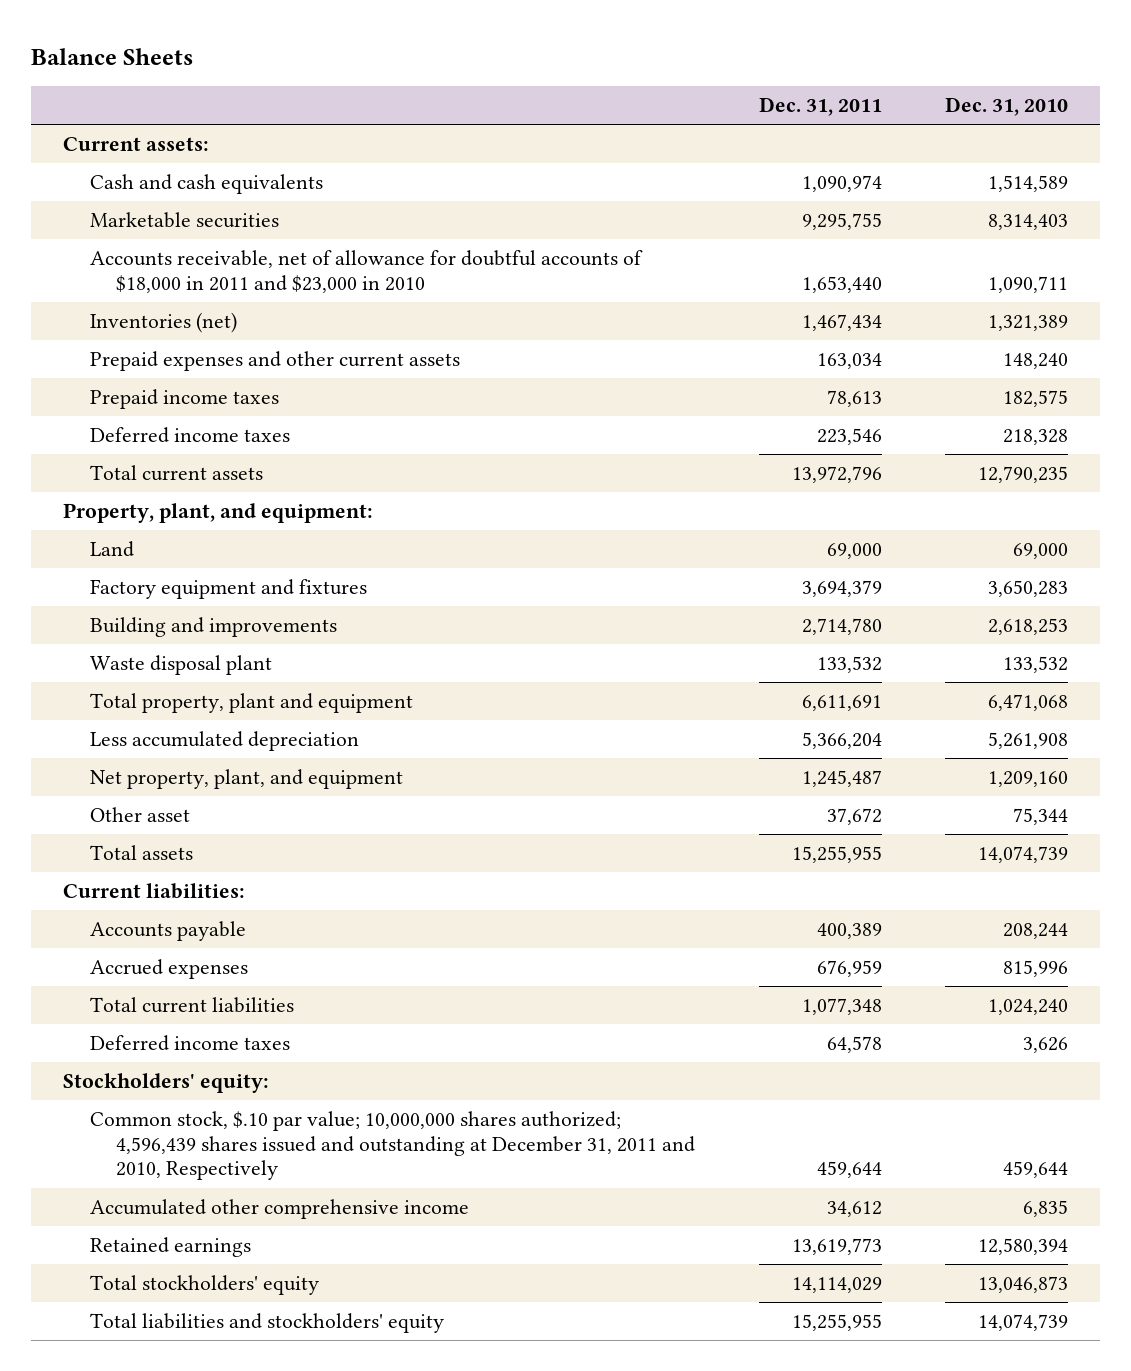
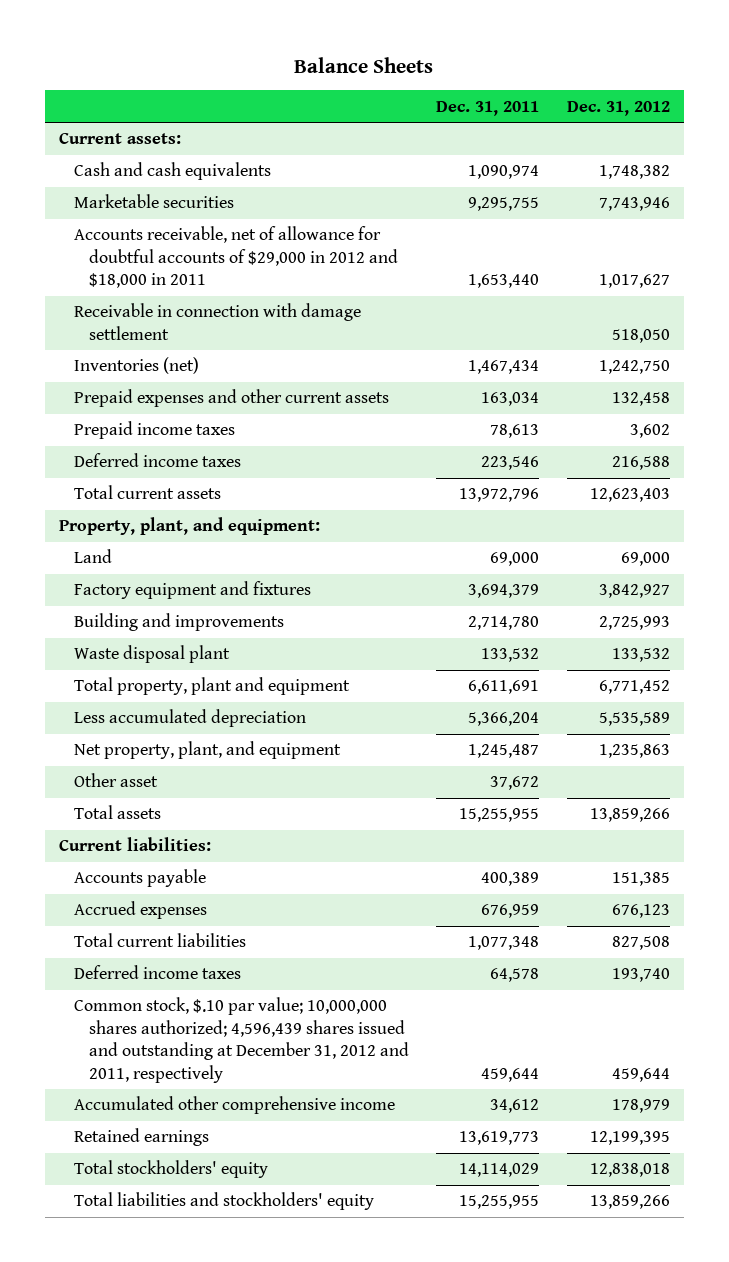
[945,96,1069,116] Dec. 31, 2010 -> none
none -> [566,100,670,116] Dec. 31, 2012
[89,250,643,293] Accounts receivable, net of allowance for doubtful accounts of $18,000 in 2011 and $23,000 in 2010 -> [73,226,399,289] Accounts receivable, net of allowance for doubtful accounts of $29,000 in 2012 and $18,000 in 2011
none -> [73,303,361,340] Receivable in connection with damage settlement
[63,1073,270,1094] Stockholders' equity: -> none
[89,1111,696,1181] Common stock, $.10 par value; 10,000,000 shares authorized; 4,596,439 shares issued and outstanding at December 31, 2011 and 2010, Respectively -> [73,997,410,1083] Common stock, $.10 par value; 10,000,000 shares authorized; 4,596,439 shares issued and outstanding at December 31, 2012 and 2011, respectively

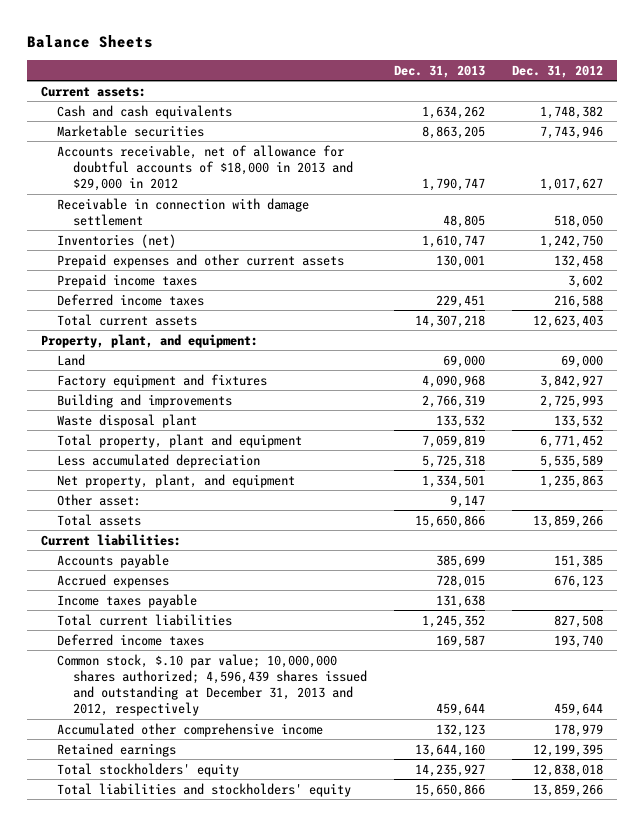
[436,100,540,116] Dec. 31, 2011 -> none
none -> [393,64,485,78] Dec. 31, 2013
[73,226,399,289] Accounts receivable, net of allowance for doubtful accounts of $29,000 in 2012 and $18,000 in 2011 -> [56,144,353,192] Accounts receivable, net of allowance for doubtful accounts of $18,000 in 2013 and $29,000 in 2012
[73,773,158,788] Other asset -> [56,493,141,506] Other asset:
none -> [56,593,197,608] Income taxes payable
[73,997,410,1083] Common stock, $.10 par value; 10,000,000 shares authorized; 4,596,439 shares issued and outstanding at December 31, 2012 and 2011, respectively -> [56,653,367,717] Common stock, $.10 par value; 10,000,000 shares authorized; 4,596,439 shares issued and outstanding at December 31, 2013 and 2012, respectively

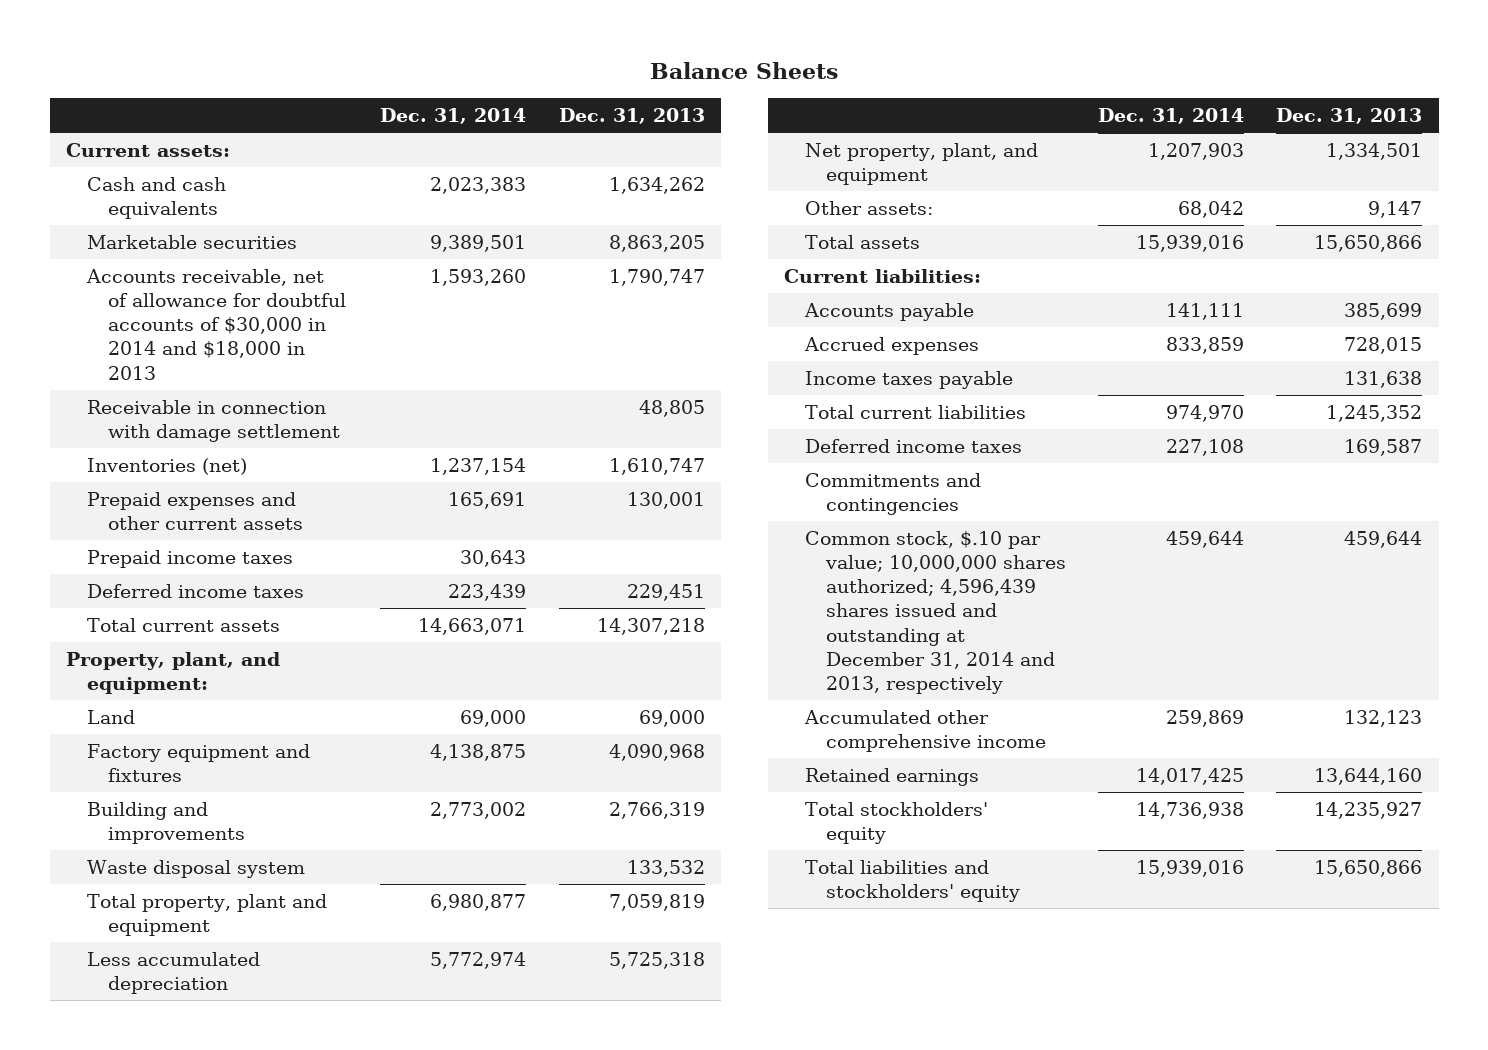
[512,64,604,78] Dec. 31, 2012 -> none
none -> [380,108,527,125] Dec. 31, 2014
[56,144,353,192] Accounts receivable, net of allowance for doubtful accounts of $18,000 in 2013 and $29,000 in 2012 -> [86,269,347,380] Accounts receivable, net of allowance for doubtful accounts of $30,000 in 2014 and $18,000 in 2013
[56,413,197,428] Waste disposal plant -> [87,860,306,879] Waste disposal system
[56,493,141,506] Other asset: -> [804,201,933,216] Other assets:
none -> [804,473,981,516] Commitments and contingencies
[56,653,367,717] Common stock, $.10 par value; 10,000,000 shares authorized; 4,596,439 shares issued and outstanding at December 31, 2013 and 2012, respectively -> [804,531,1067,694] Common stock, $.10 par value; 10,000,000 shares authorized; 4,596,439 shares issued and outstanding at December 31, 2014 and 2013, respectively

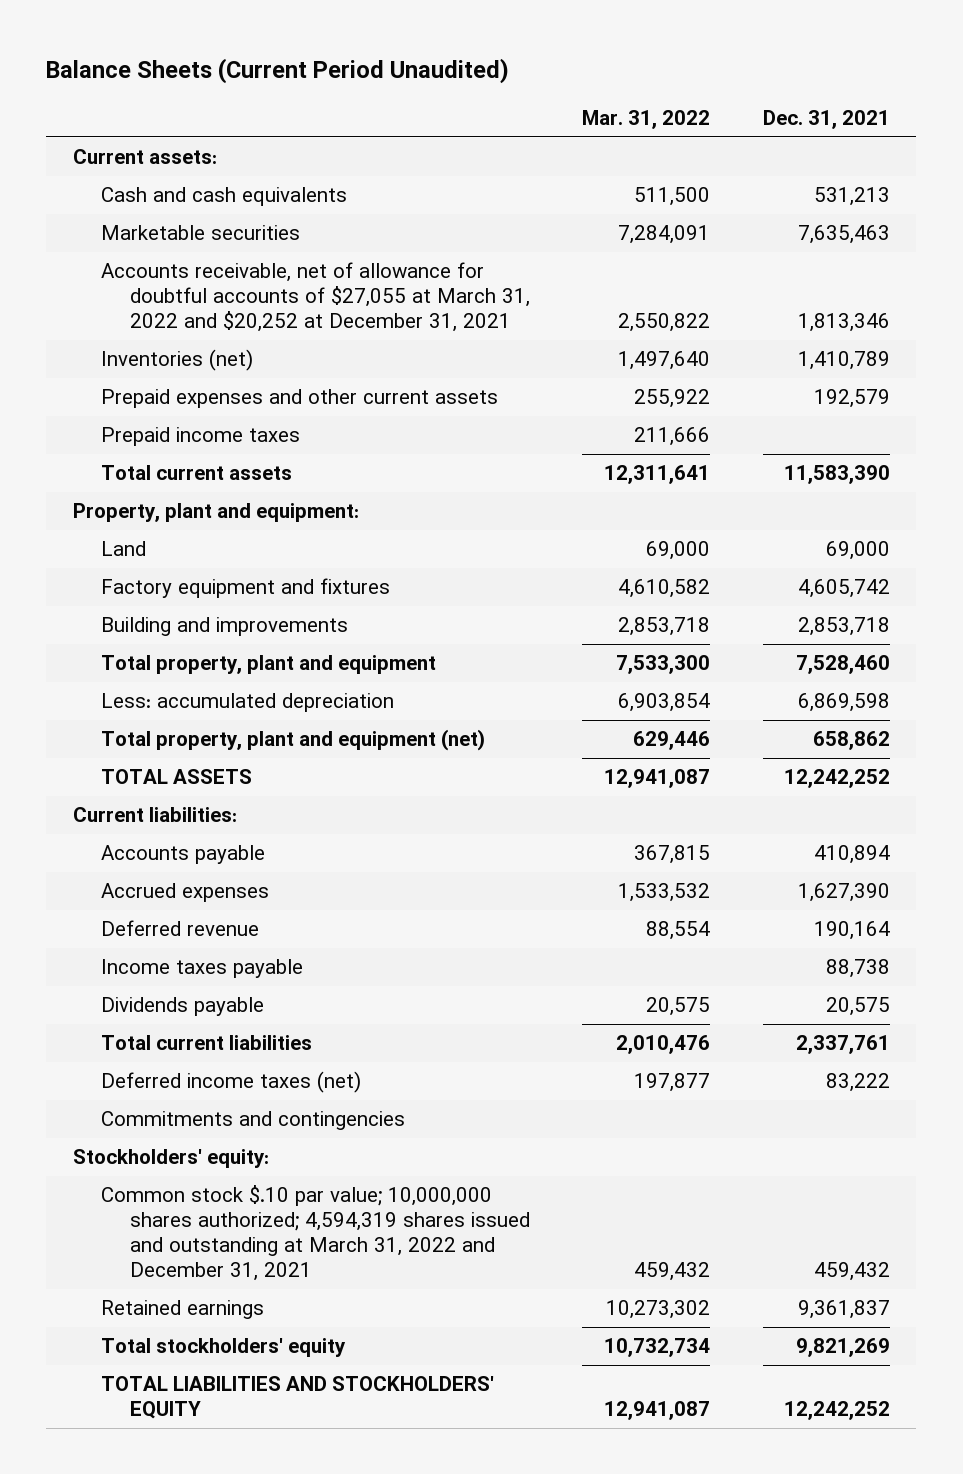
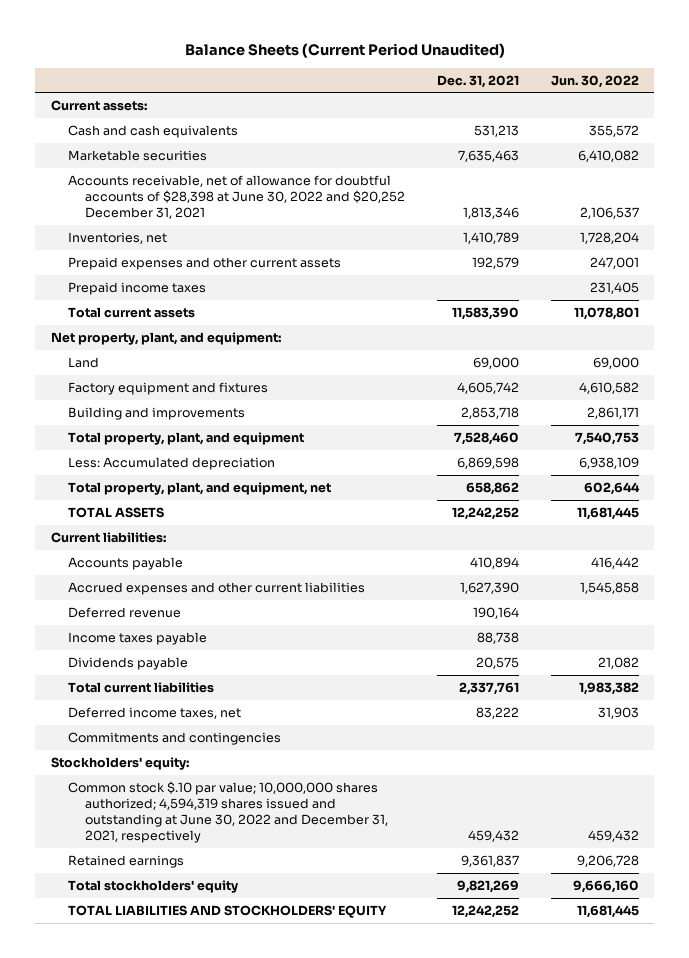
[582,109,711,129] Mar. 31, 2022 -> none
none -> [550,74,639,88] Jun. 30, 2022
[101,262,530,333] Accounts receivable, net of allowance for doubtful accounts of $27,055 at March 31, 2022 and $20,252 at December 31, 2021 -> [68,174,406,220] Accounts receivable, net of allowance for doubtful accounts of $28,398 at June 30, 2022 and $20,252 December 31, 2021
[101,349,254,372] Inventories (net) -> [68,231,168,244] Inventories, net
[72,503,359,523] Property, plant and equipment: -> [50,331,281,345] Net property, plant, and equipment:
[101,655,437,675] Total property, plant and equipment -> [68,431,305,445] Total property, plant, and equipment
[101,693,395,713] Less: accumulated depreciation -> [68,456,276,470] Less: Accumulated depreciation
[101,729,486,752] Total property, plant and equipment (net) -> [68,481,332,495] Total property, plant, and equipment, net
[101,883,270,903] Accrued expenses -> [68,581,366,595] Accrued expenses and other current liabilities
[101,1071,362,1094] Deferred income taxes (net) -> [68,706,242,719] Deferred income taxes, net
[101,1185,530,1282] Common stock $.10 par value; 10,000,000 shares authorized; 4,594,319 shares issued and outstanding at March 31, 2022 and December 31, 2021 -> [68,780,389,844] Common stock $.10 par value; 10,000,000 shares authorized; 4,594,319 shares issued and outstanding at June 30, 2022 and December 31, 2021, respectively

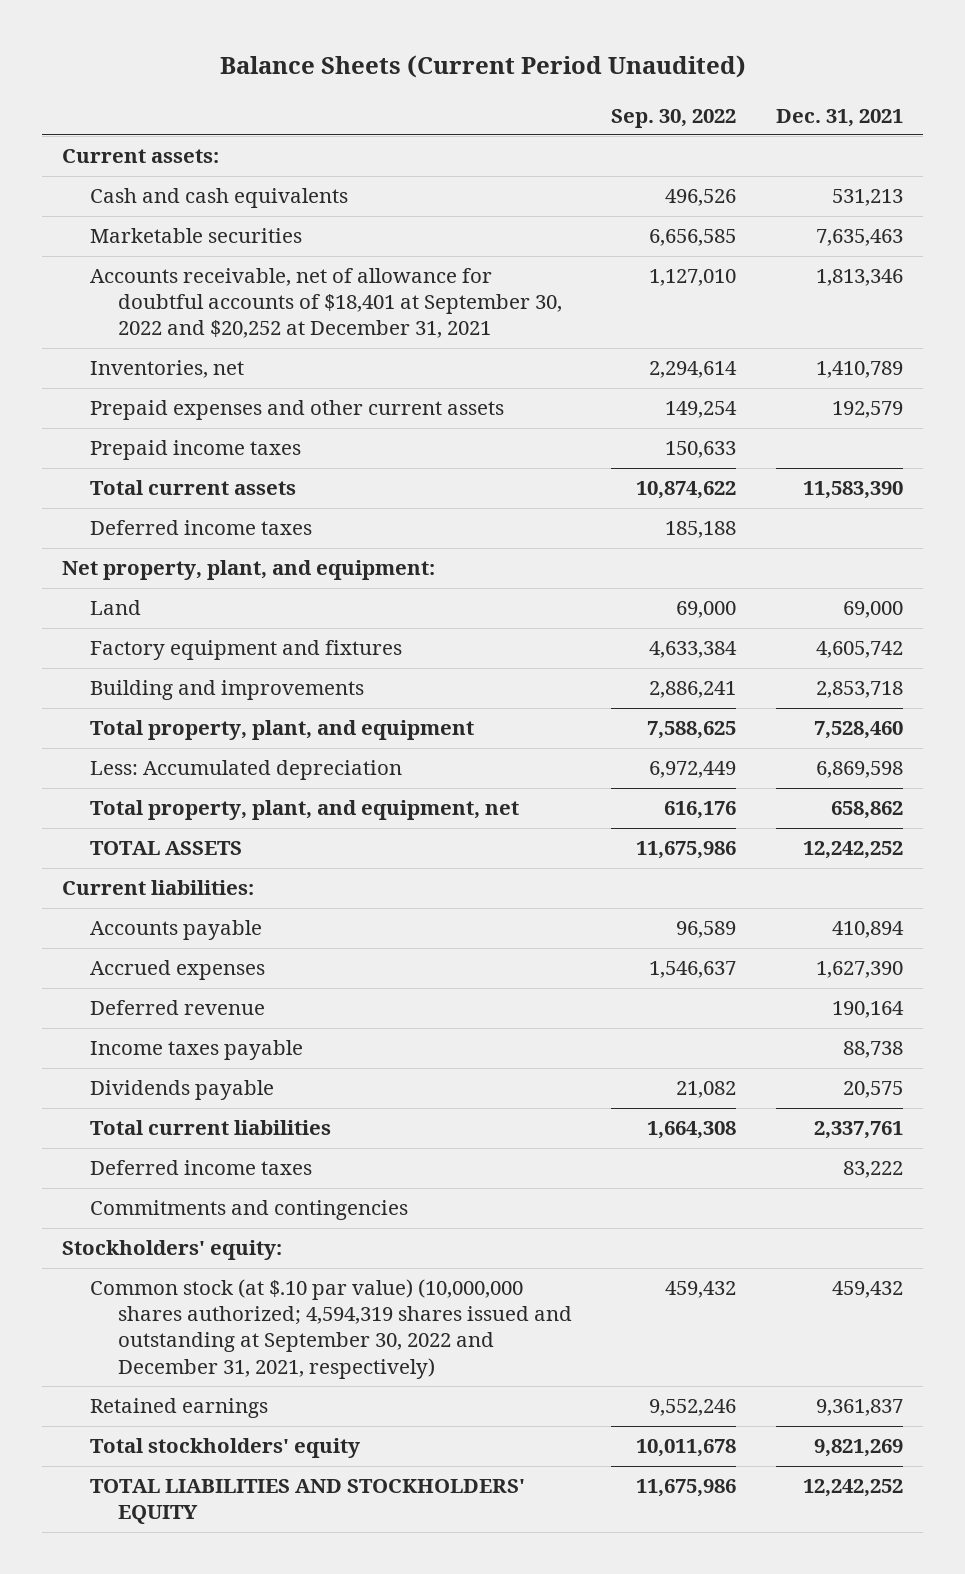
[550,74,639,88] Jun. 30, 2022 -> none
none -> [611,108,737,128] Sep. 30, 2022
[68,174,406,220] Accounts receivable, net of allowance for doubtful accounts of $28,398 at June 30, 2022 and $20,252 December 31, 2021 -> [89,268,562,339] Accounts receivable, net of allowance for doubtful accounts of $18,401 at September 30, 2022 and $20,252 at December 31, 2021
none -> [89,520,312,536] Deferred income taxes
[68,581,366,595] Accrued expenses and other current liabilities -> [89,960,265,981] Accrued expenses
[68,706,242,719] Deferred income taxes, net -> [89,1160,312,1176] Deferred income taxes
[68,780,389,844] Common stock $.10 par value; 10,000,000 shares authorized; 4,594,319 shares issued and outstanding at June 30, 2022 and December 31, 2021, respectively -> [89,1279,572,1379] Common stock (at $.10 par value) (10,000,000 shares authorized; 4,594,319 shares issued and outstanding at September 30, 2022 and December 31, 2021, respectively)

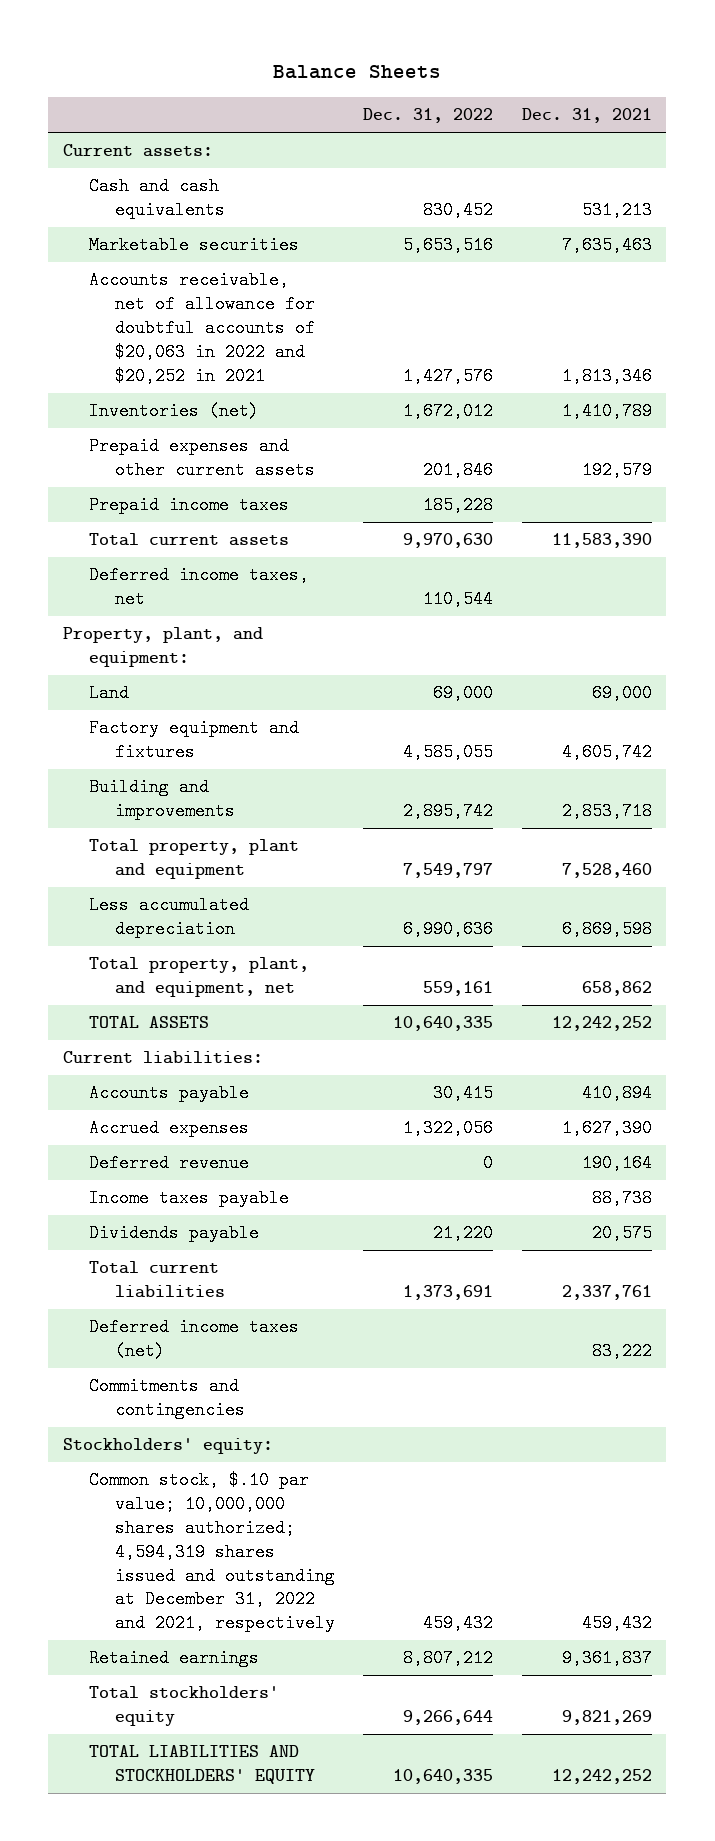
[219,55,746,79] Balance Sheets (Current Period Unaudited) -> [273,64,442,79] Balance Sheets
[611,108,737,128] Sep. 30, 2022 -> none
none -> [363,108,494,124] Dec. 31, 2022
[89,268,562,339] Accounts receivable, net of allowance for doubtful accounts of $18,401 at September 30, 2022 and $20,252 at December 31, 2021 -> [88,271,315,385] Accounts receivable, net of allowance for doubtful accounts of $20,063 in 2022 and $20,252 in 2021
[89,360,244,379] Inventories, net -> [88,402,259,421] Inventories (net)
[89,520,312,536] Deferred income taxes -> [88,566,309,609] Deferred income taxes, net
[62,560,436,581] Net property, plant, and equipment: -> [62,627,263,668] Property, plant, and equipment:
[89,720,474,741] Total property, plant, and equipment -> [88,839,299,880] Total property, plant and equipment
[89,760,402,781] Less: Accumulated depreciation -> [88,896,249,939] Less accumulated depreciation
[89,1160,312,1176] Deferred income taxes -> [88,1318,299,1361] Deferred income taxes (net)
[89,1279,572,1379] Common stock (at $.10 par value) (10,000,000 shares authorized; 4,594,319 shares issued and outstanding at September 30, 2022 and December 31, 2021, respectively) -> [88,1471,335,1633] Common stock, $.10 par value; 10,000,000 shares authorized; 4,594,319 shares issued and outstanding at December 31, 2022 and 2021, respectively

